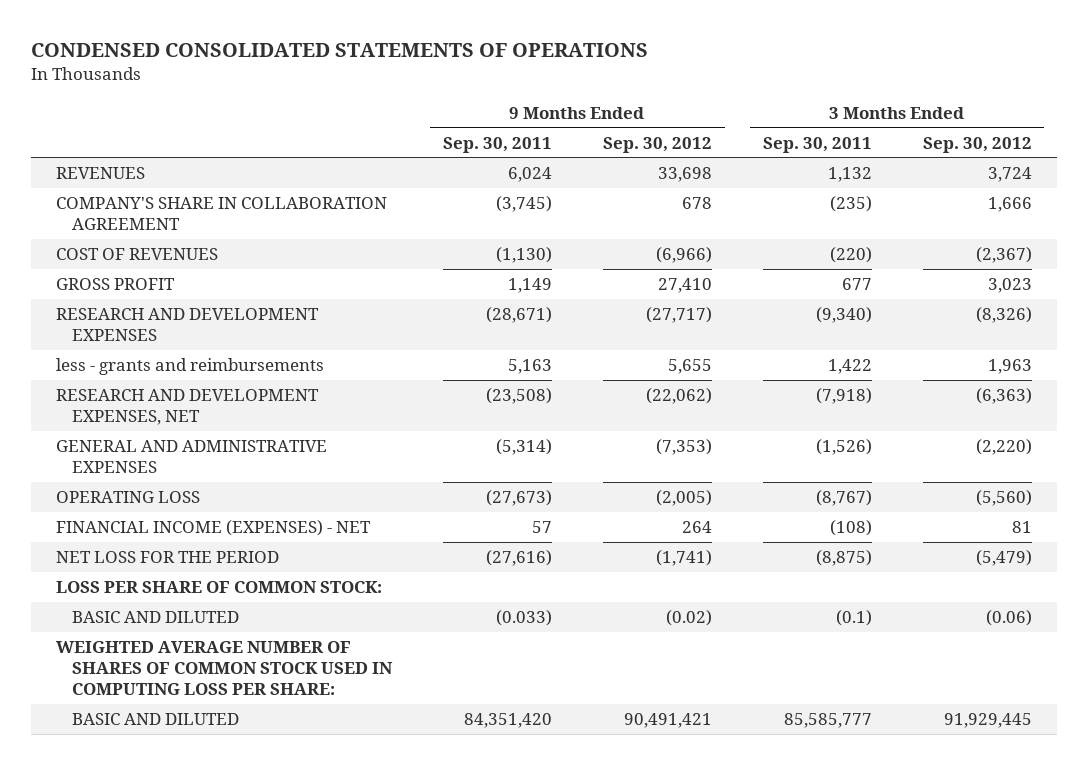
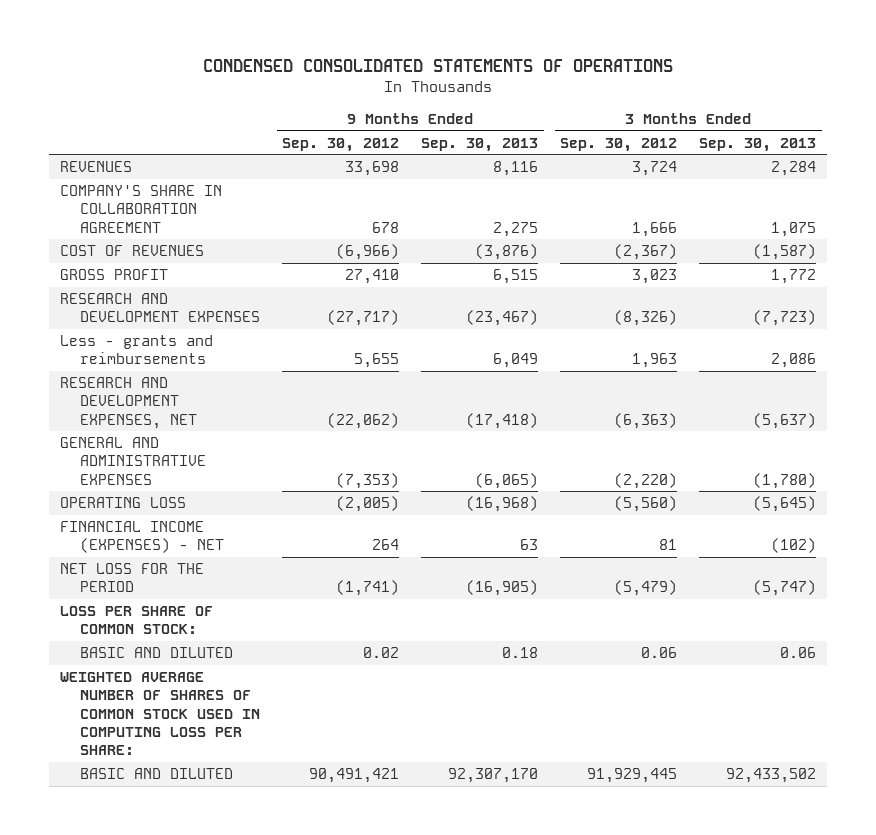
[443,136,553,153] Sep. 30, 2011 -> none
[762,136,872,153] Sep. 30, 2011 -> none
none -> [421,137,539,152] Sep. 30, 2013
none -> [699,137,817,152] Sep. 30, 2013
[55,358,324,376] less - grants and reimbursements -> [59,335,213,365] Less - grants and reimbursements
[665,610,712,627] (0.02) -> [363,647,400,659] 0.02
[985,610,1032,627] (0.06) -> [641,647,678,659] 0.06

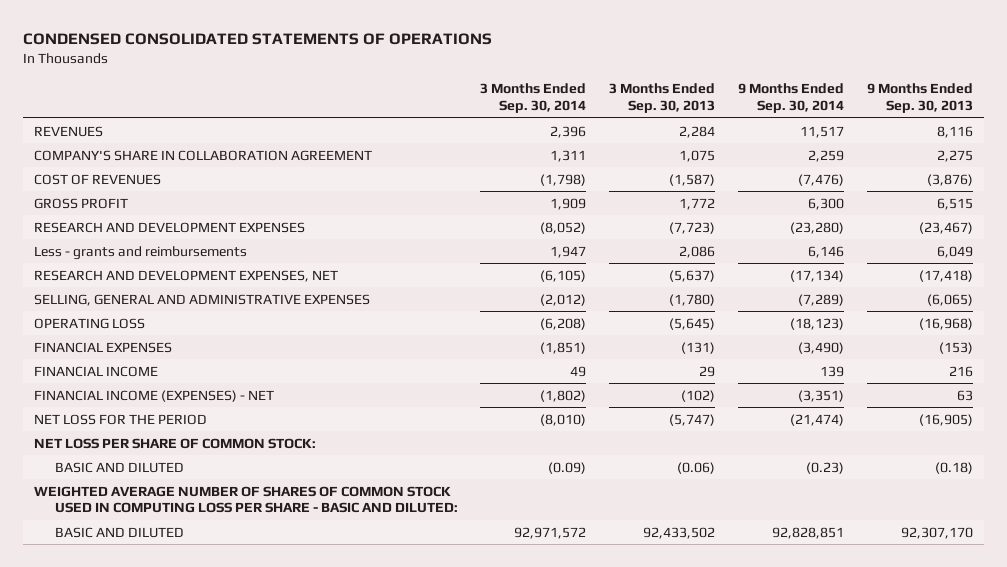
[282,137,400,152] Sep. 30, 2012 -> none
[560,137,678,152] Sep. 30, 2012 -> none
none -> [480,83,587,114] 3 Months Ended Sep. 30, 2014
none -> [737,83,844,114] 9 Months Ended Sep. 30, 2014
[59,437,207,485] GENERAL AND ADMINISTRATIVE EXPENSES -> [34,293,371,306] SELLING, GENERAL AND ADMINISTRATIVE EXPENSES
none -> [34,341,173,353] FINANCIAL EXPENSES
none -> [34,365,159,377] FINANCIAL INCOME
[59,606,213,635] LOSS PER SHARE OF COMMON STOCK: -> [34,437,317,449] NET LOSS PER SHARE OF COMMON STOCK:
[502,647,539,659] 0.18 -> [934,461,973,474] (0.18)
[780,647,817,659] 0.06 -> [677,461,716,474] (0.06)
[59,672,261,756] WEIGHTED AVERAGE NUMBER OF SHARES OF COMMON STOCK USED IN COMPUTING LOSS PER SHARE: -> [34,485,458,514] WEIGHTED AVERAGE NUMBER OF SHARES OF COMMON STOCK USED IN COMPUTING LOSS PER SHARE - BASIC AND DILUTED:

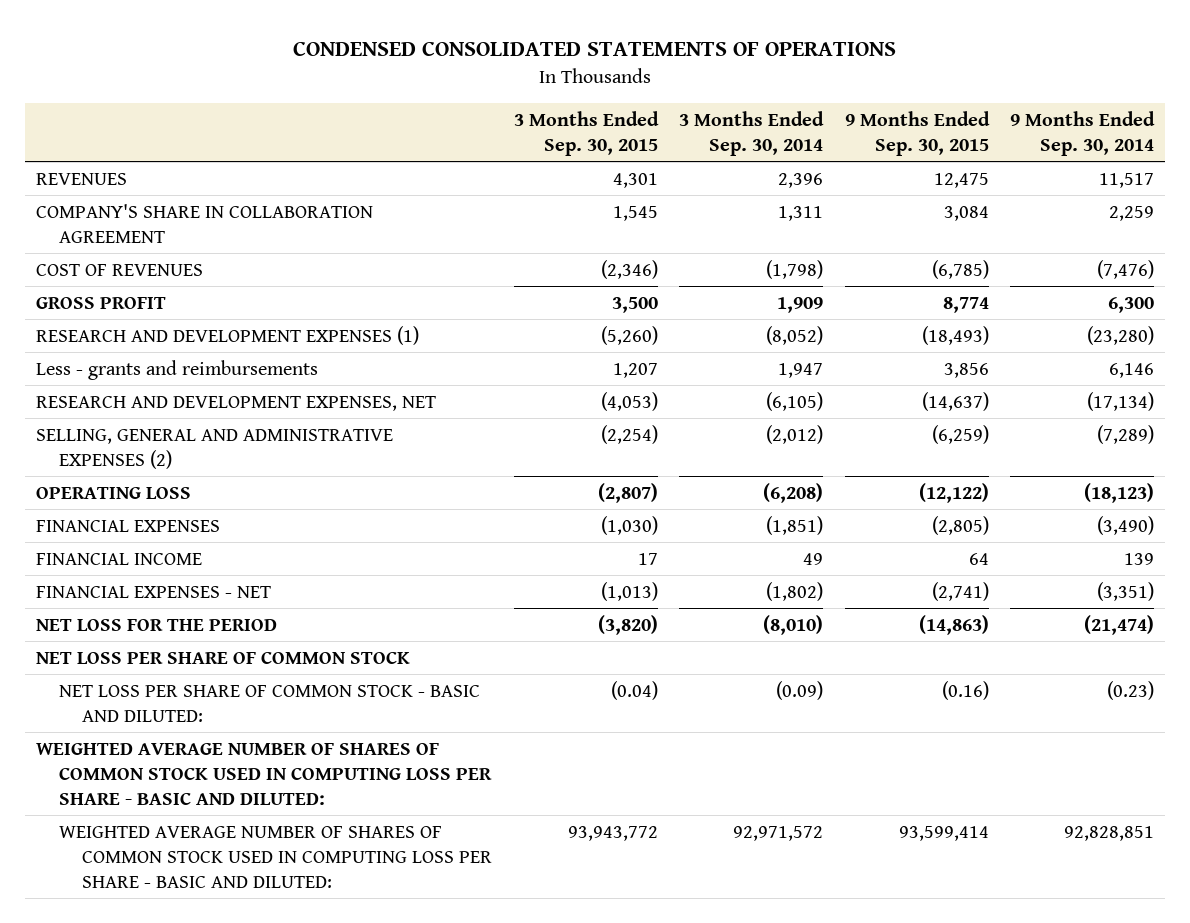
[609,83,716,114] 3 Months Ended Sep. 30, 2013 -> none
[866,83,973,114] 9 Months Ended Sep. 30, 2013 -> none
none -> [513,110,659,156] 3 Months Ended Sep. 30, 2015
none -> [844,110,990,156] 9 Months Ended Sep. 30, 2015
[34,221,306,233] RESEARCH AND DEVELOPMENT EXPENSES -> [36,325,420,345] RESEARCH AND DEVELOPMENT EXPENSES (1)
[34,293,371,306] SELLING, GENERAL AND ADMINISTRATIVE EXPENSES -> [36,428,394,469] SELLING, GENERAL AND ADMINISTRATIVE EXPENSES (2)
[34,389,275,402] FINANCIAL INCOME (EXPENSES) - NET -> [36,585,272,598] FINANCIAL EXPENSES - NET
[34,437,317,449] NET LOSS PER SHARE OF COMMON STOCK: -> [36,650,411,664] NET LOSS PER SHARE OF COMMON STOCK
[54,461,184,473] BASIC AND DILUTED -> [59,684,481,722] NET LOSS PER SHARE OF COMMON STOCK - BASIC AND DILUTED:
[54,526,184,538] BASIC AND DILUTED -> [59,825,492,888] WEIGHTED AVERAGE NUMBER OF SHARES OF COMMON STOCK USED IN COMPUTING LOSS PER SHARE - BASIC AND DILUTED:

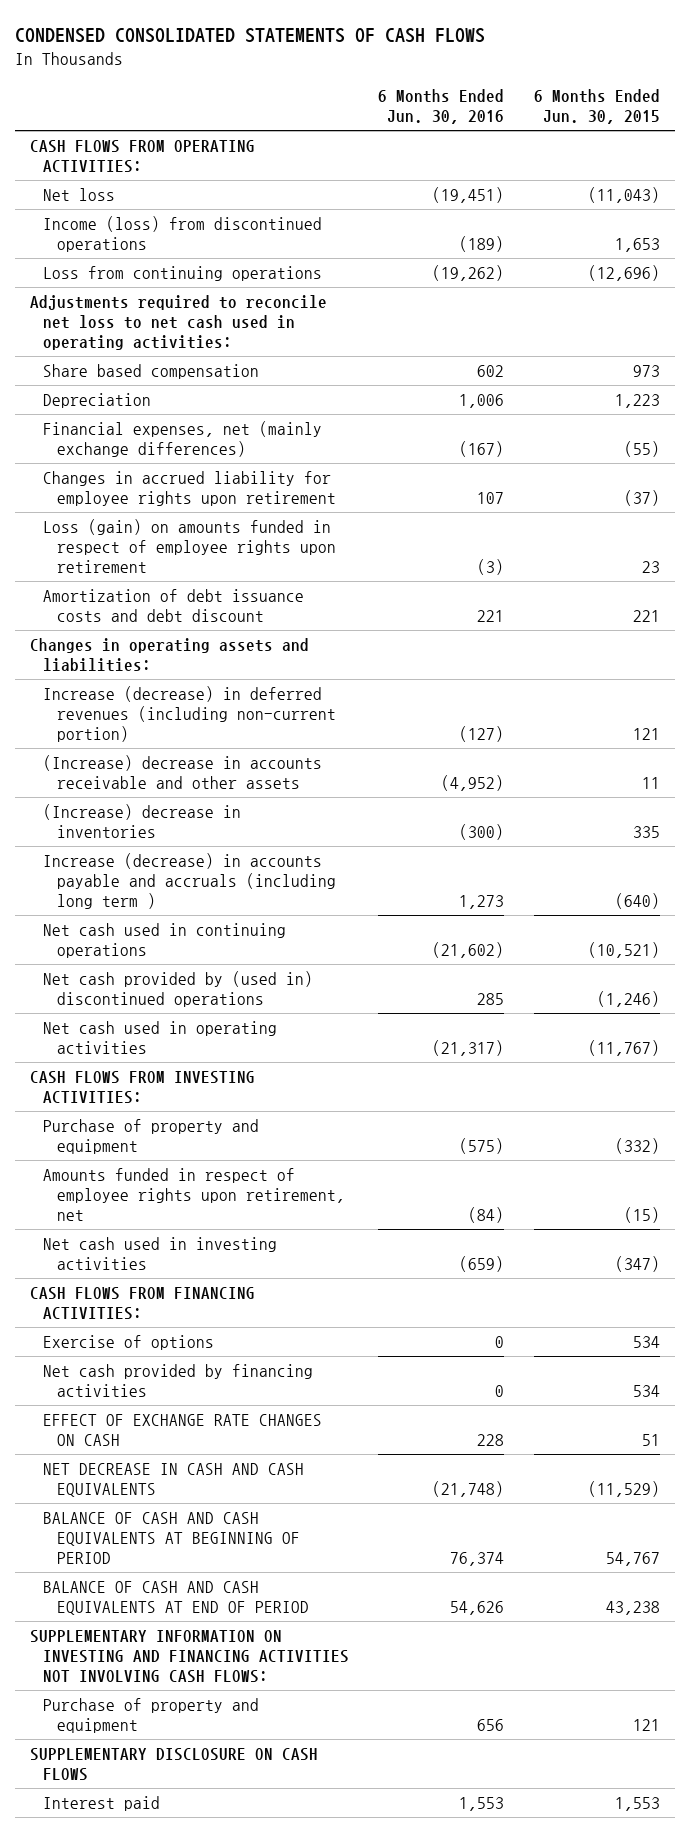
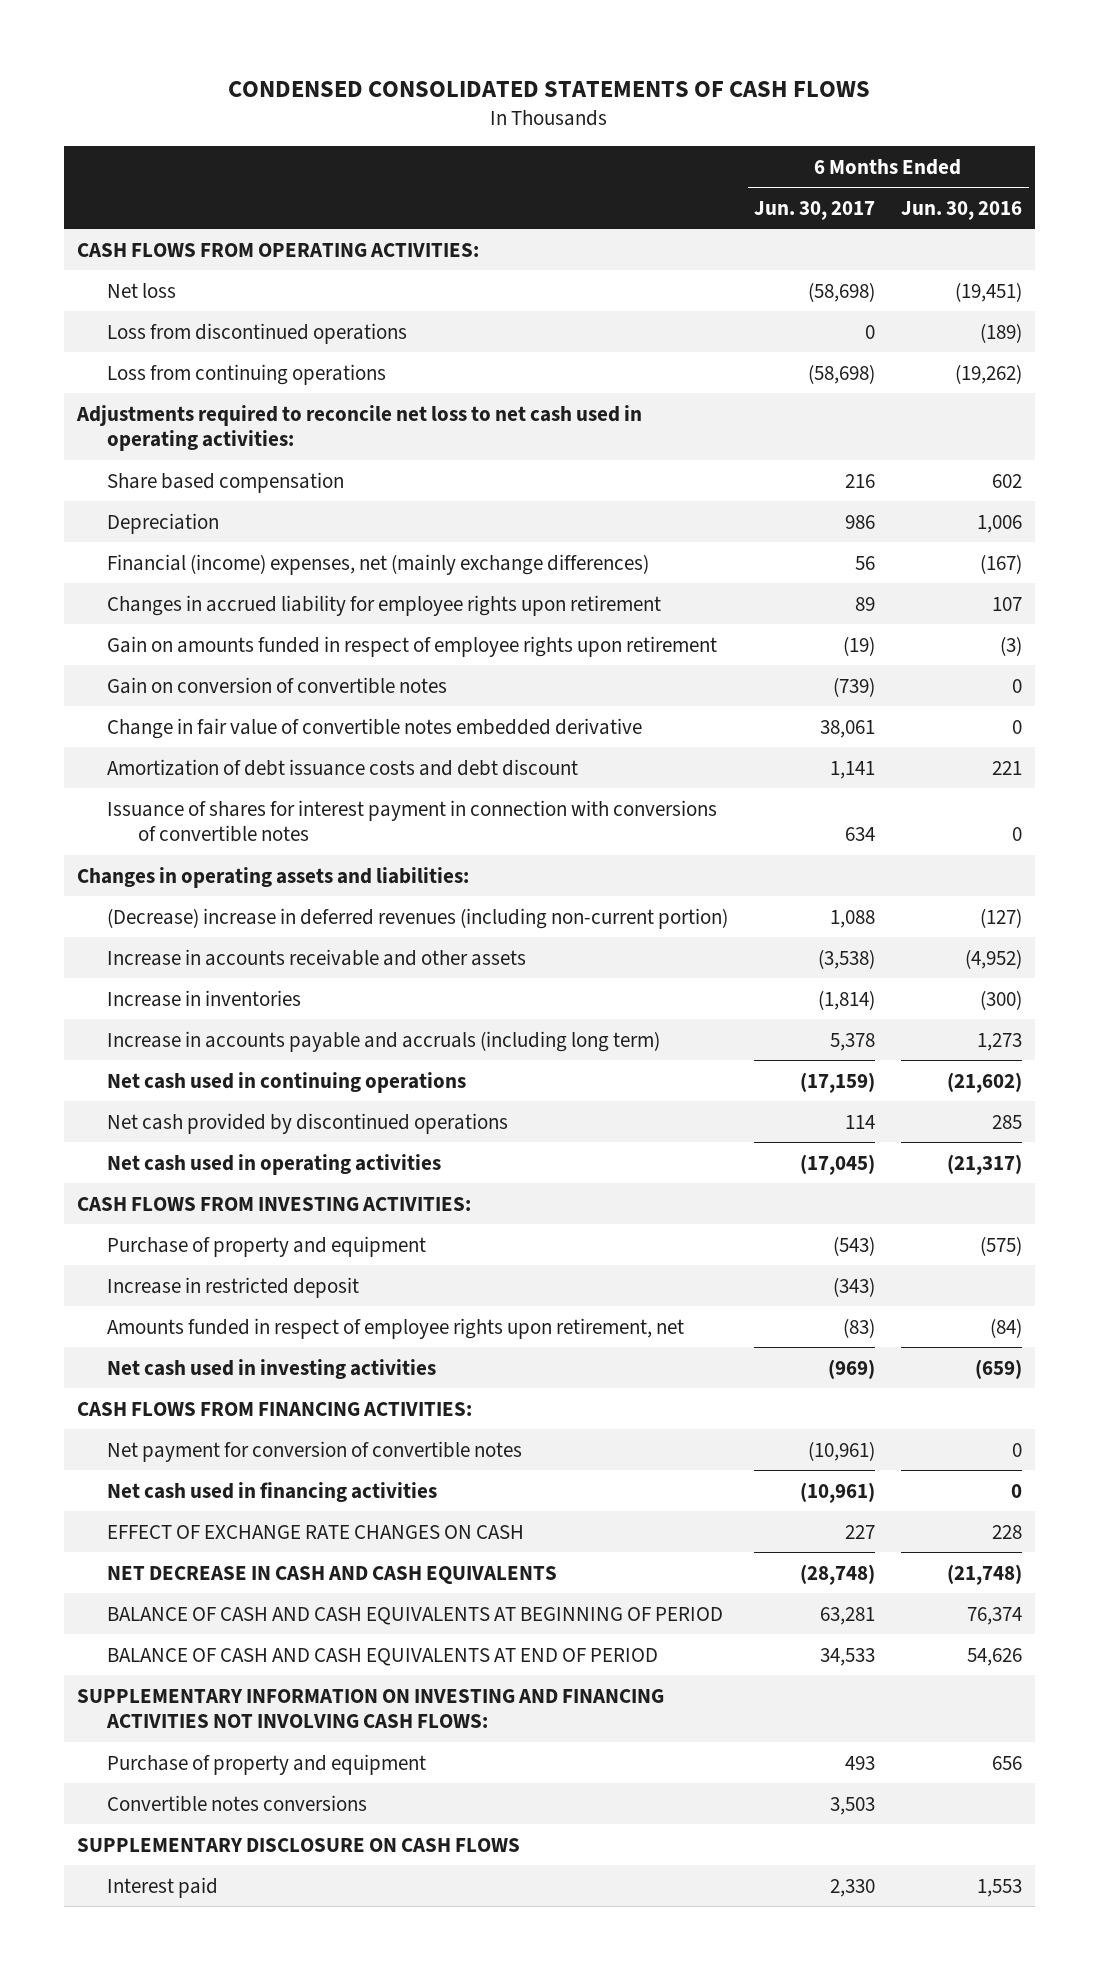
[533,89,660,125] 6 Months Ended Jun. 30, 2015 -> none
none -> [754,200,876,220] Jun. 30, 2017
[43,215,323,252] Income (loss) from discontinued operations -> [107,322,408,344] Loss from discontinued operations
[43,420,323,457] Financial expenses, net (mainly exchange differences) -> [107,553,650,575] Financial (income) expenses, net (mainly exchange differences)
[43,518,336,573] Loss (gain) on amounts funded in respect of employee rights upon retirement -> [107,635,718,657] Gain on amounts funded in respect of employee rights upon retirement
none -> [107,676,448,694] Gain on conversion of convertible notes
none -> [107,717,643,739] Change in fair value of convertible notes embedded derivative
none -> [107,799,718,843] Issuance of shares for interest payment in connection with conversions of convertible notes
[43,685,336,742] Increase (decrease) in deferred revenues (including non-current portion) -> [107,907,729,929] (Decrease) increase in deferred revenues (including non-current portion)
[43,754,323,789] (Increase) decrease in accounts receivable and other assets -> [107,948,527,966] Increase in accounts receivable and other assets
[43,803,242,838] (Increase) decrease in inventories -> [107,989,302,1007] Increase in inventories
[43,852,336,909] Increase (decrease) in accounts payable and accruals (including long term ) -> [107,1030,661,1052] Increase in accounts payable and accruals (including long term)
[43,970,314,1007] Net cash provided by (used in) discontinued operations -> [107,1112,509,1134] Net cash provided by discontinued operations
none -> [107,1276,360,1298] Increase in restricted deposit
[43,1334,215,1350] Exercise of options -> none
none -> [107,1440,523,1462] Net payment for conversion of convertible notes
[43,1363,314,1397] Net cash provided by financing activities -> [107,1481,438,1502] Net cash used in financing activities
none -> [107,1794,368,1812] Convertible notes conversions

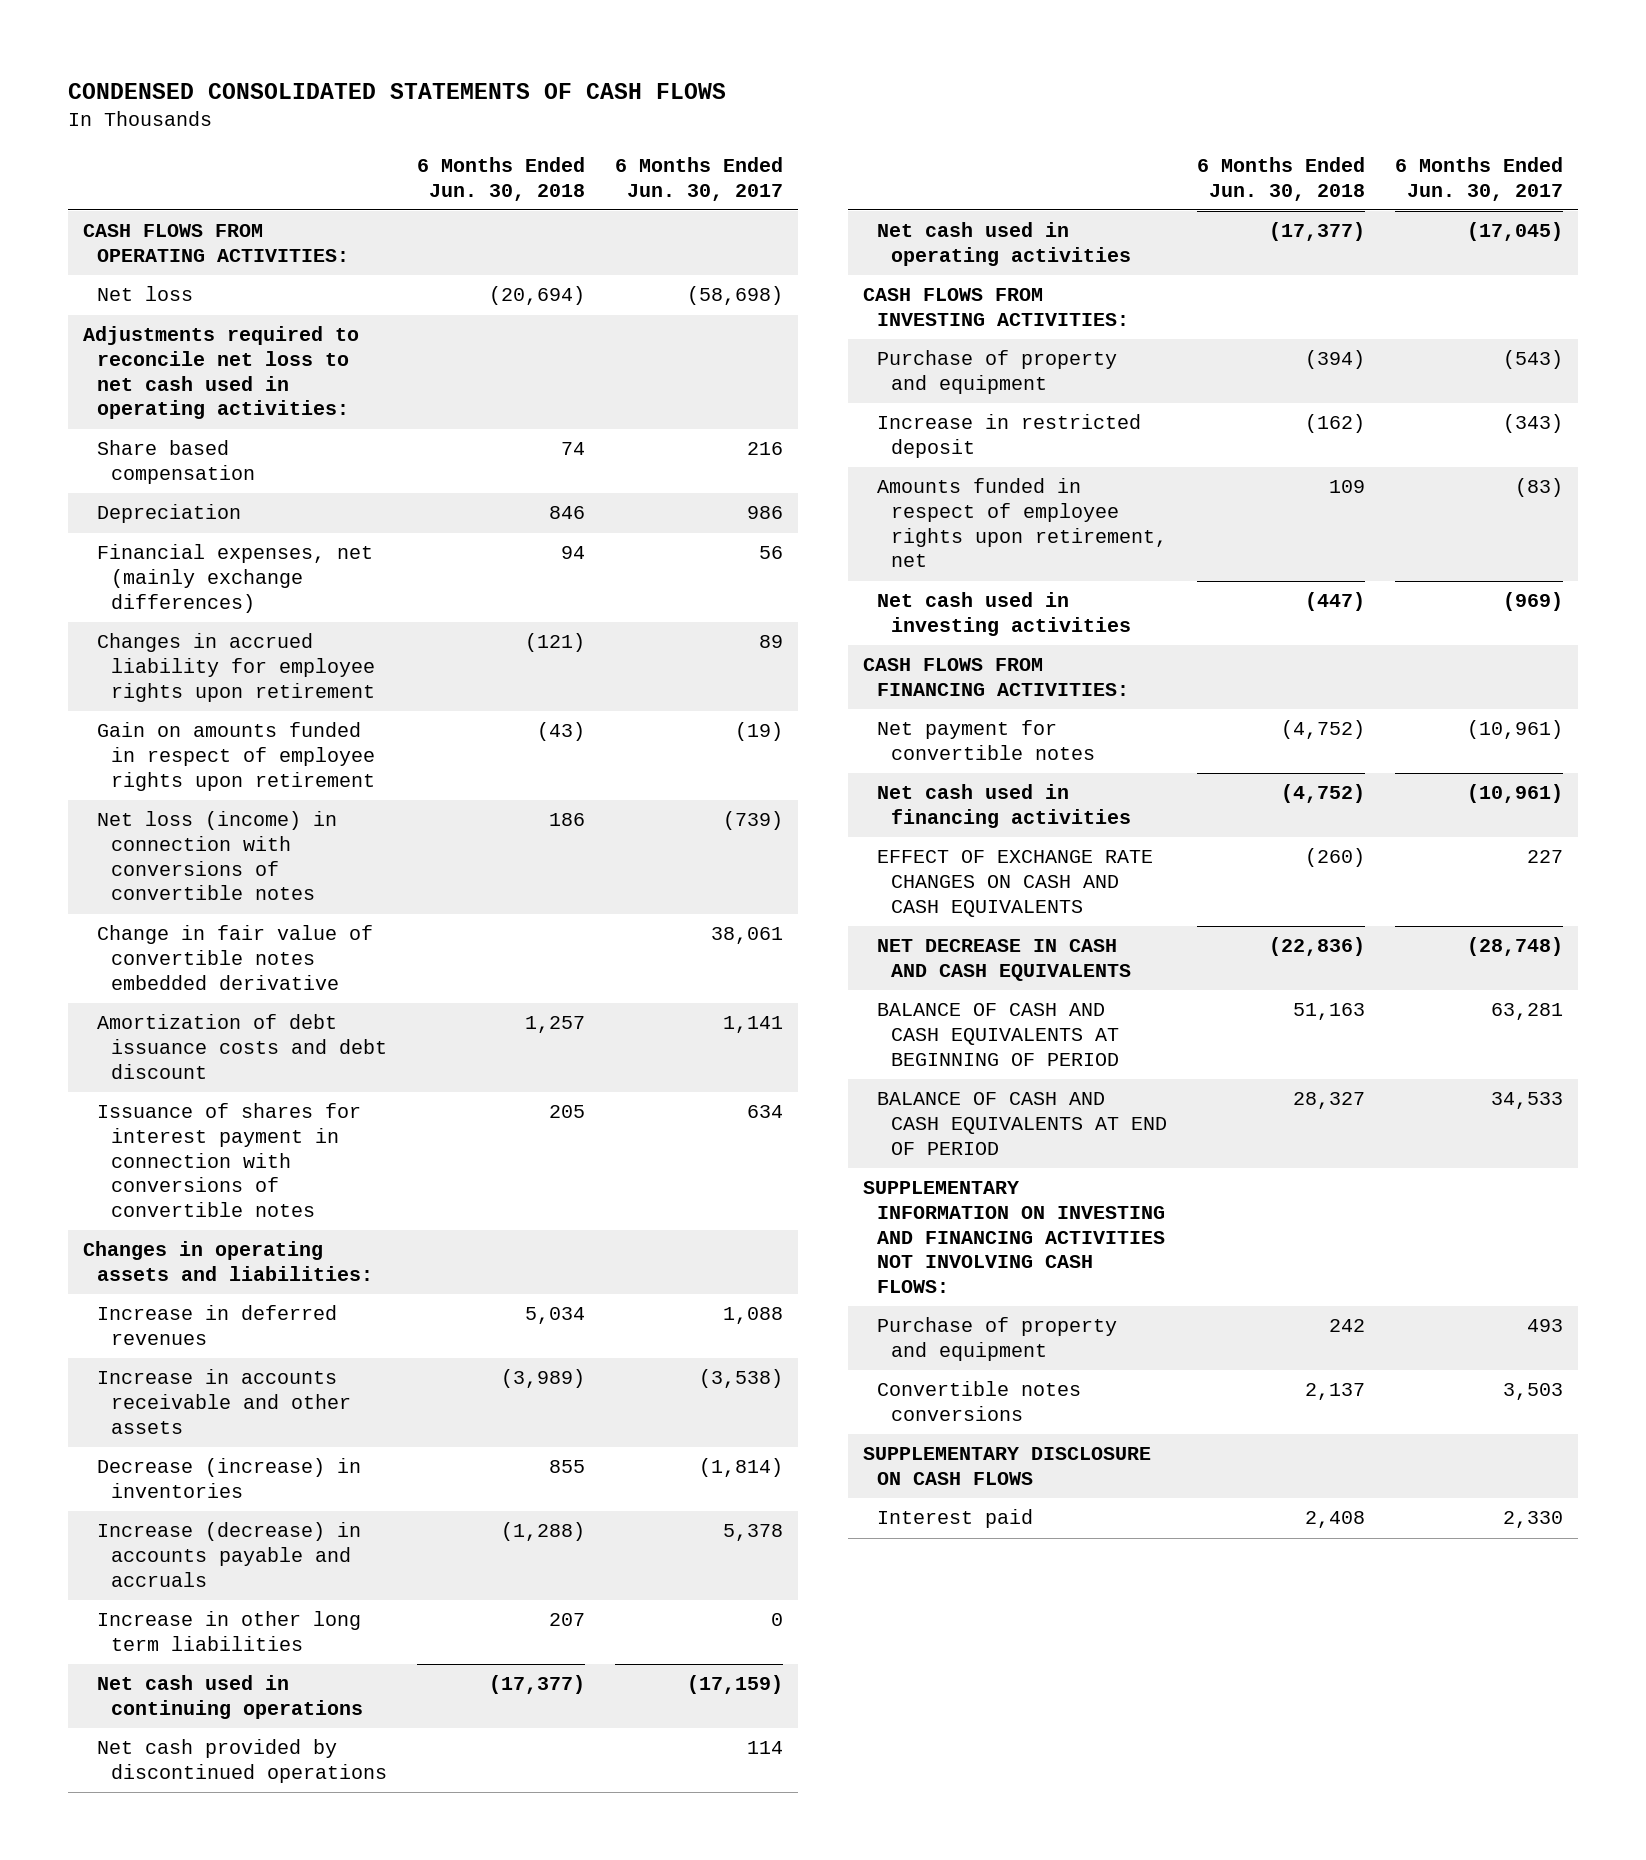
[901,200,1023,220] Jun. 30, 2016 -> none
none -> [417,156,586,201] 6 Months Ended Jun. 30, 2018
[107,322,408,344] Loss from discontinued operations -> none
[107,363,387,385] Loss from continuing operations -> none
[107,553,650,575] Financial (income) expenses, net (mainly exchange differences) -> [97,544,374,613] Financial expenses, net (mainly exchange differences)
[107,676,448,694] Gain on conversion of convertible notes -> [97,811,338,901] Net loss (income) in connection with conversions of convertible notes
[107,907,729,929] (Decrease) increase in deferred revenues (including non-current portion) -> [97,1305,338,1346] Increase in deferred revenues
[107,989,302,1007] Increase in inventories -> [97,1458,362,1499] Decrease (increase) in inventories
[107,1030,661,1052] Increase in accounts payable and accruals (including long term) -> [97,1522,362,1587] Increase (decrease) in accounts payable and accruals
none -> [97,1611,362,1652] Increase in other long term liabilities
[107,1440,523,1462] Net payment for conversion of convertible notes -> [876,720,1096,761] Net payment for convertible notes
[107,1524,525,1539] EFFECT OF EXCHANGE RATE CHANGES ON CASH -> [876,850,1153,917] EFFECT OF EXCHANGE RATE CHANGES ON CASH AND CASH EQUIVALENTS

